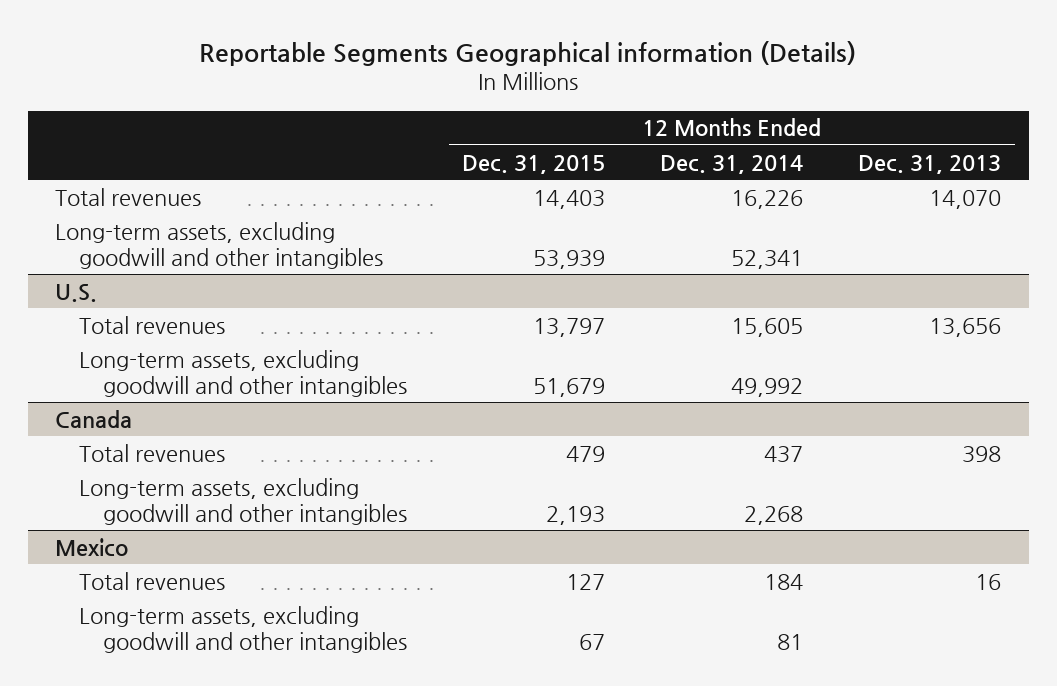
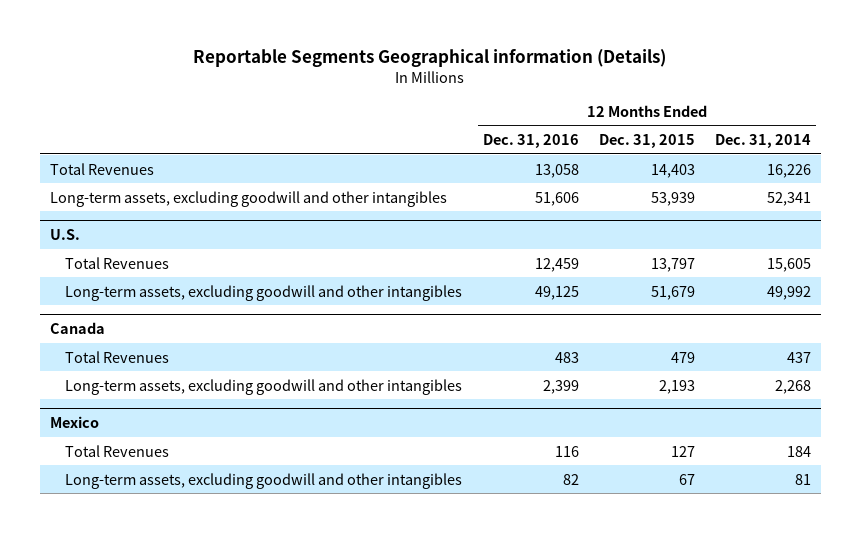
[858,154,1002,174] Dec. 31, 2013 -> none
none -> [482,134,579,149] Dec. 31, 2016
[55,187,202,206] Total revenues -> [49,162,154,175] Total Revenues
[79,315,226,334] Total revenues -> [65,256,170,269] Total Revenues
[79,443,226,462] Total revenues -> [65,350,170,363] Total Revenues
[79,571,226,590] Total revenues -> [65,444,170,457] Total Revenues

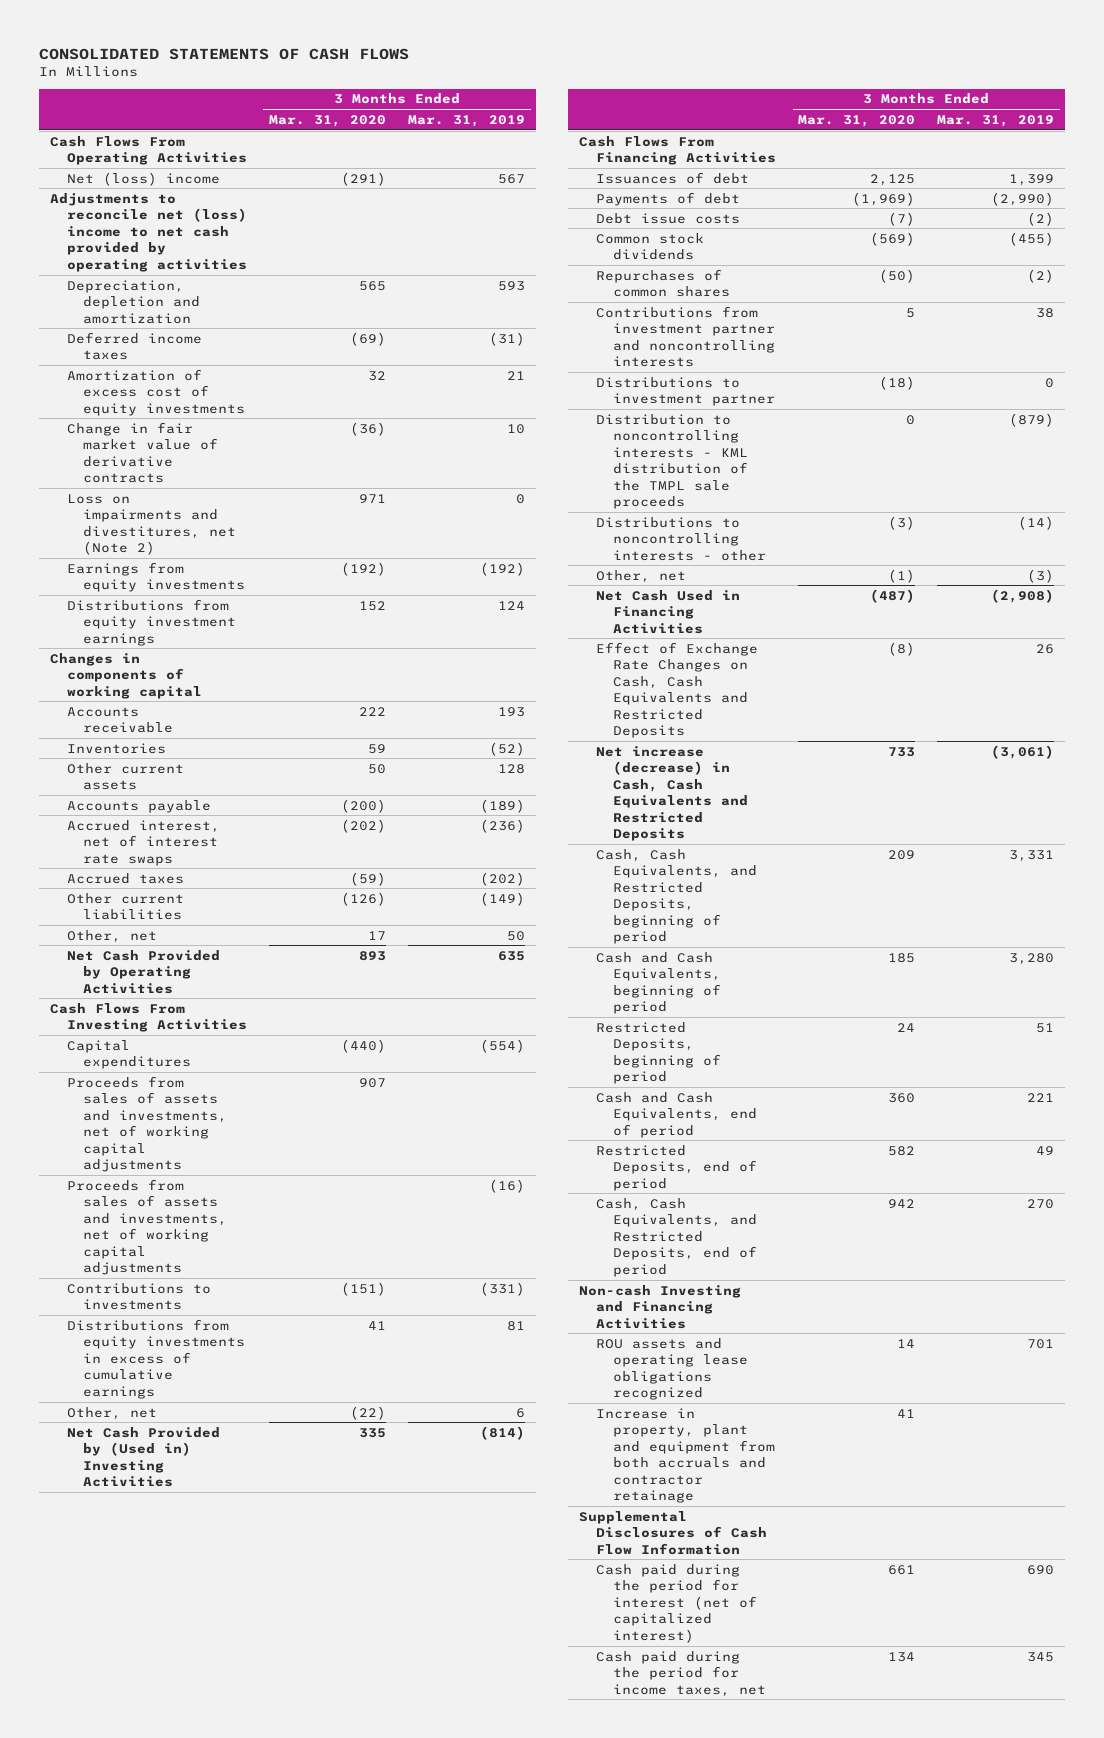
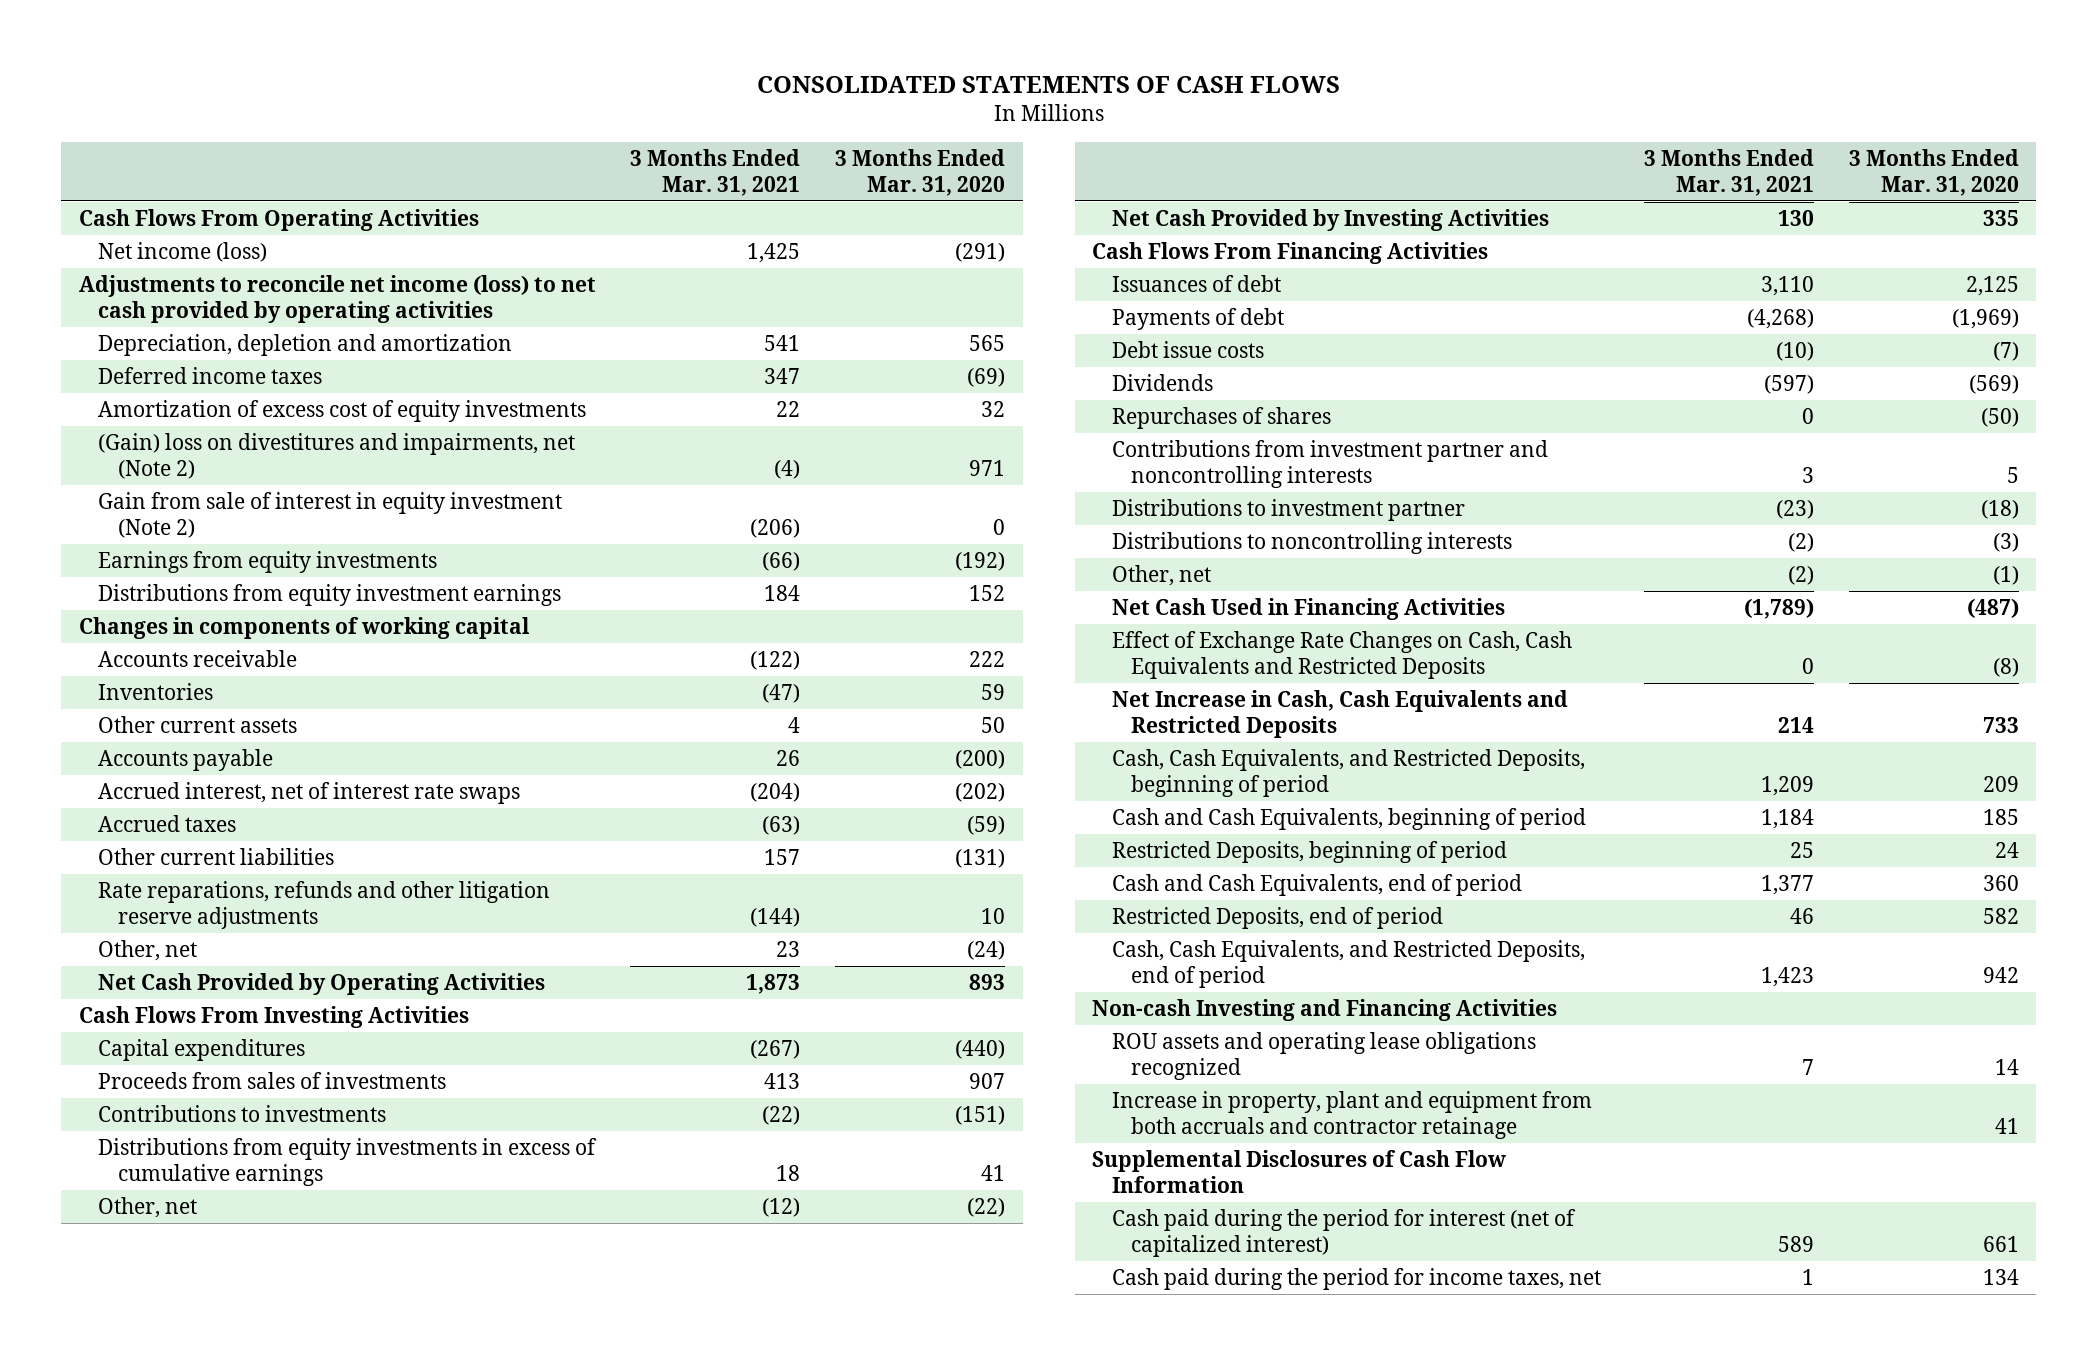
[408,114,526,127] Mar. 31, 2019 -> none
none -> [630,149,801,196] 3 Months Ended Mar. 31, 2021
[66,171,220,186] Net (loss) income -> [98,241,268,262] Net income (loss)
[50,192,247,272] Adjustments to reconcile net (loss) income to net cash provided by operating activities -> [78,274,596,323] Adjustments to reconcile net income (loss) to net cash provided by operating activities
[66,421,219,484] Change in fair market value of derivative contracts -> none
[66,493,237,556] Loss on impairments and divestitures, net (Note 2) -> [98,432,576,479] (Gain) loss on divestitures and impairments, net (Note 2)
none -> [98,491,563,538] Gain from sale of interest in equity investment (Note 2)
[340,891,386,906] (126) -> [955,848,1006,868] (131)
none -> [98,880,551,929] Rate reparations, refunds and other litigation reserve adjustments
[367,930,386,940] 17 -> [967,940,1006,960] (24)
[66,1178,228,1276] Proceeds from sales of assets and investments, net of working capital adjustments -> none
[66,1075,228,1173] Proceeds from sales of assets and investments, net of working capital adjustments -> [98,1071,447,1089] Proceeds from sales of investments
[66,1426,220,1488] Net Cash Provided by (Used in) Investing Activities -> [1111,208,1549,231] Net Cash Provided by Investing Activities
[595,232,704,261] Common stock dividends -> [1111,373,1213,391] Dividends
[595,268,730,298] Repurchases of common shares -> [1111,406,1331,429] Repurchases of shares
[595,413,748,510] Distribution to noncontrolling interests - KML distribution of the TMPL sale proceeds -> none
[595,516,766,561] Distributions to noncontrolling interests - other -> [1111,531,1512,554] Distributions to noncontrolling interests
[595,745,748,842] Net increase (decrease) in Cash, Cash Equivalents and Restricted Deposits -> [1111,689,1568,738] Net Increase in Cash, Cash Equivalents and Restricted Deposits

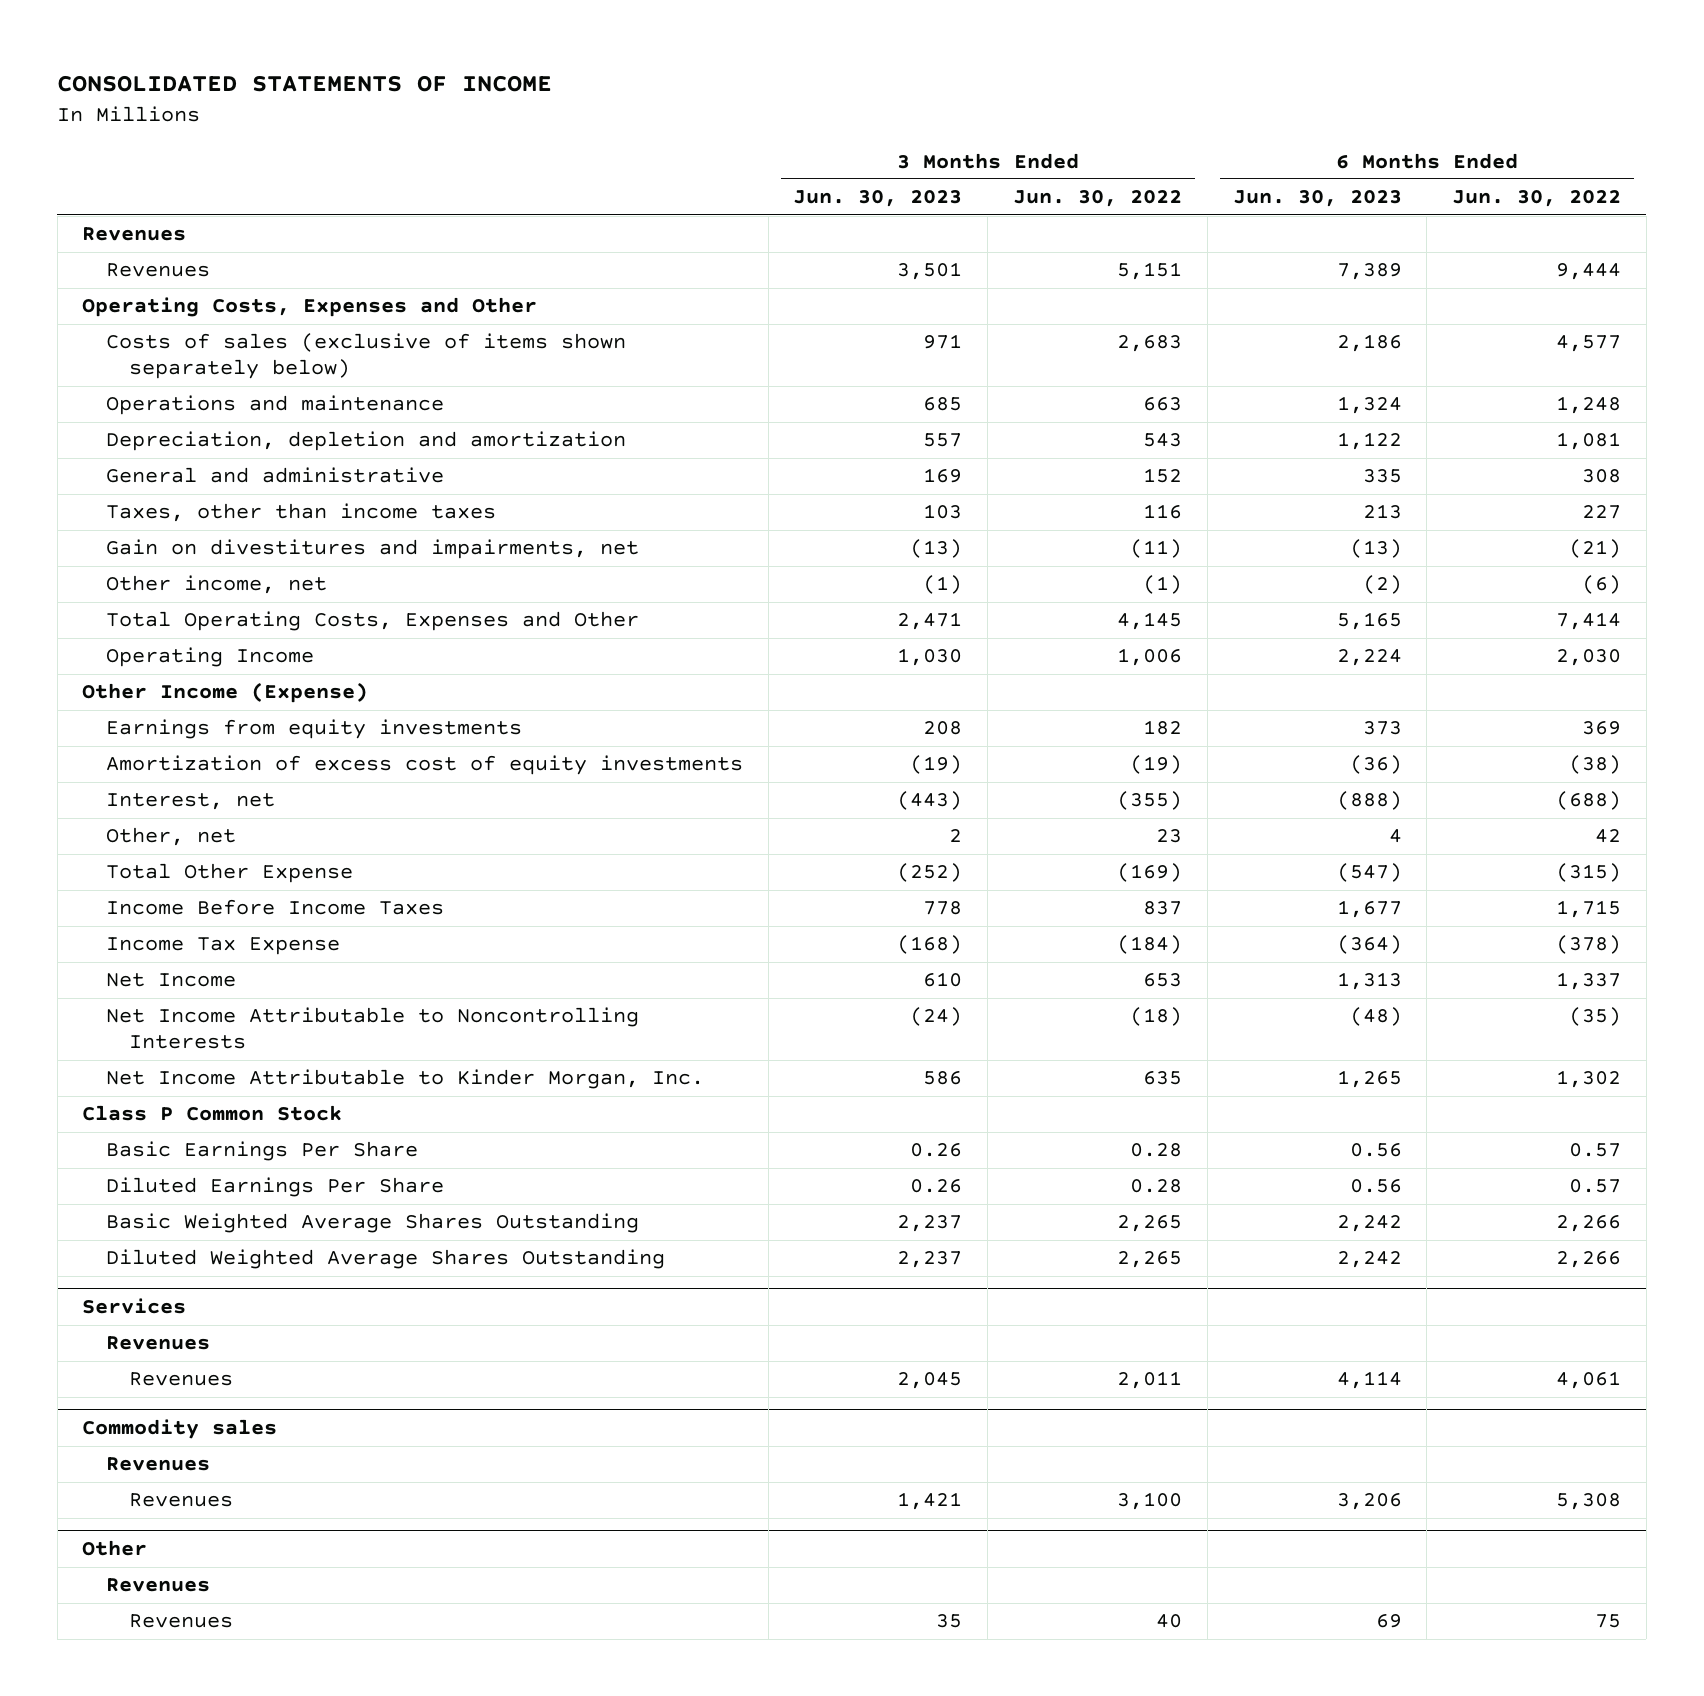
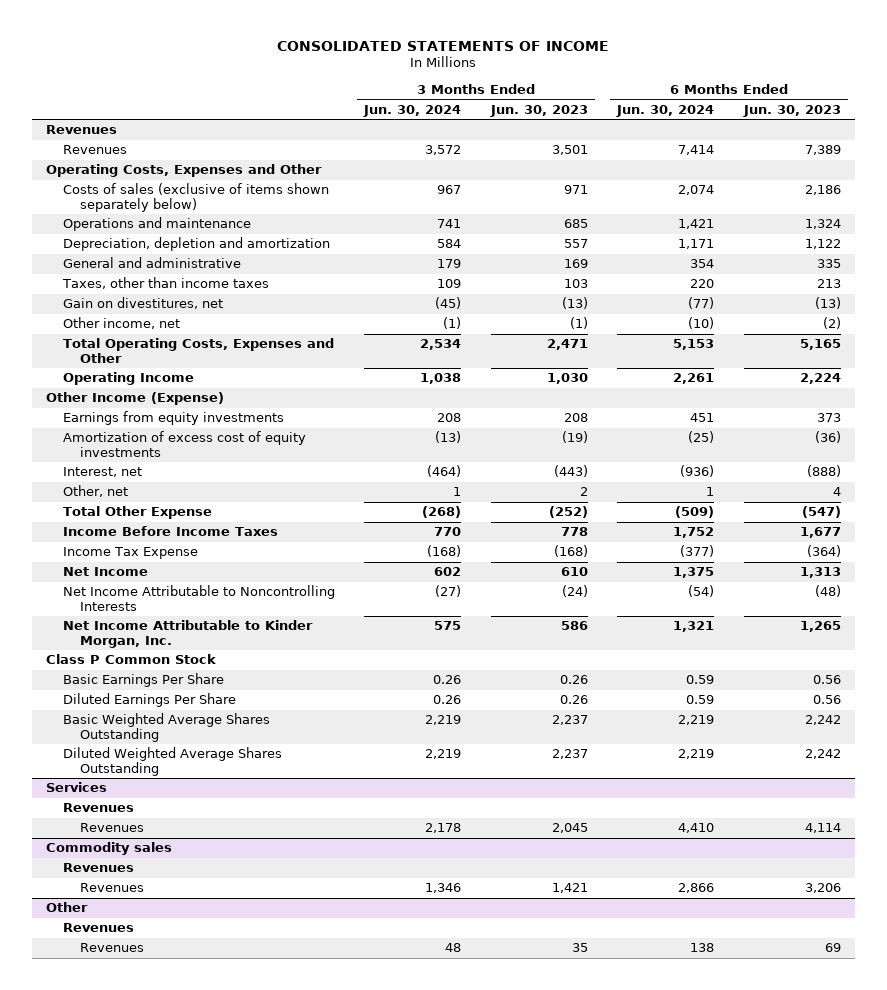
[1012,190,1182,208] Jun. 30, 2022 -> none
[1452,190,1622,208] Jun. 30, 2022 -> none
none -> [363,104,462,117] Jun. 30, 2024
none -> [616,104,715,117] Jun. 30, 2024
[105,539,639,560] Gain on divestitures and impairments, net -> [62,297,223,310] Gain on divestitures, net

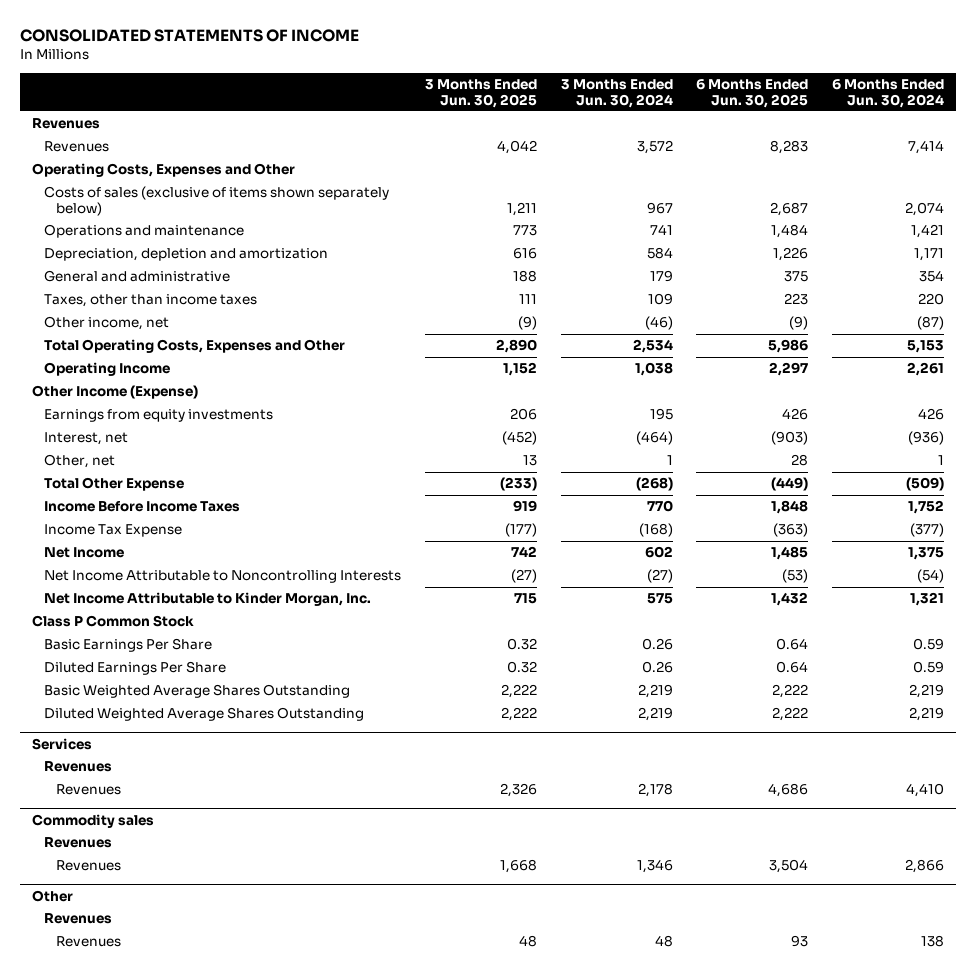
[489,104,588,117] Jun. 30, 2023 -> none
[742,104,841,117] Jun. 30, 2023 -> none
none -> [425,78,538,108] 3 Months Ended Jun. 30, 2025
none -> [696,78,809,108] 6 Months Ended Jun. 30, 2025
[62,297,223,310] Gain on divestitures, net -> none
[443,317,462,330] (1) -> [644,316,673,331] (46)
[688,317,715,330] (10) -> [916,316,944,331] (87)
[62,431,306,457] Amortization of excess cost of equity investments -> none
[437,413,462,423] 208 -> [649,408,673,421] 195
[690,413,715,423] 451 -> [917,408,944,421] 426

